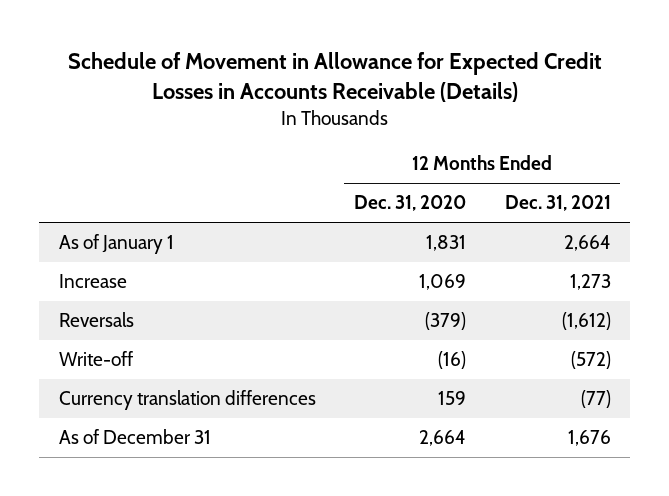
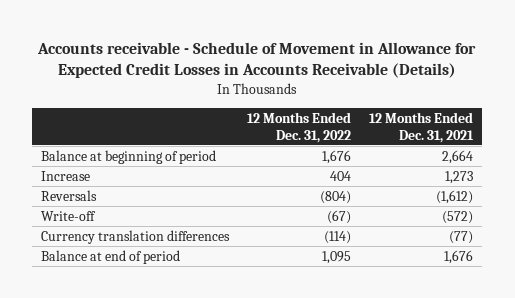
[67,52,602,103] Schedule of Movement in Allowance for Expected Credit Losses in Accounts Receivable (Details) -> [37,41,477,79] Accounts receivable - Schedule of Movement in Allowance for Expected Credit Losses in Accounts Receivable (Details)
[354,195,467,212] Dec. 31, 2020 -> none
none -> [247,111,352,143] 12 Months Ended Dec. 31, 2022
[58,234,174,255] As of January 1 -> [41,149,217,164] Balance at beginning of period
[58,429,211,445] As of December 31 -> [41,249,181,264] Balance at end of period

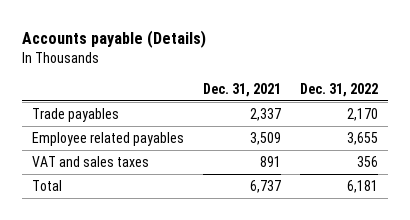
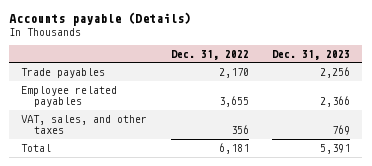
[202,82,281,97] Dec. 31, 2021 -> none
none -> [272,49,351,60] Dec. 31, 2023
[31,155,149,167] VAT and sales taxes -> [21,114,148,134] VAT, sales, and other taxes

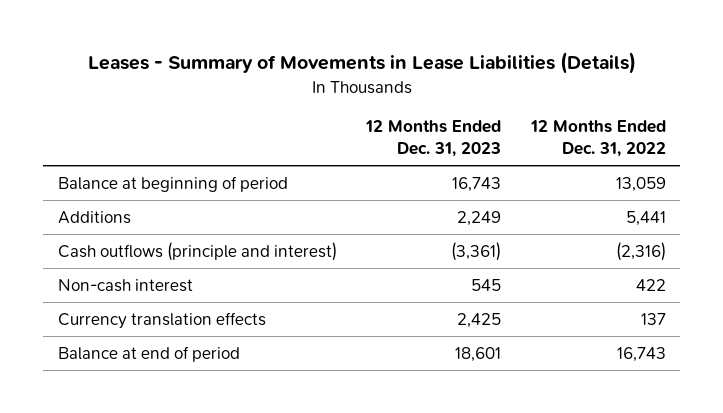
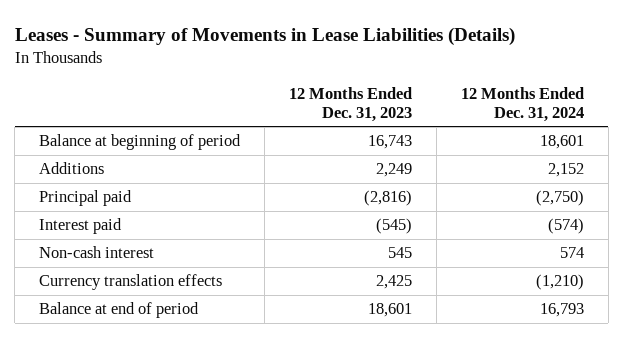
[529,120,666,158] 12 Months Ended Dec. 31, 2022 -> none
none -> [461,86,585,122] 12 Months Ended Dec. 31, 2024
[57,241,337,261] Cash outflows (principle and interest) -> none
none -> [39,190,133,207] Principal paid
none -> [39,218,123,235] Interest paid

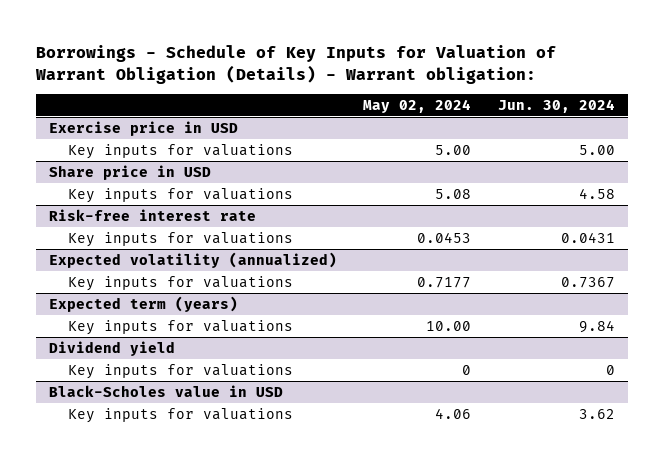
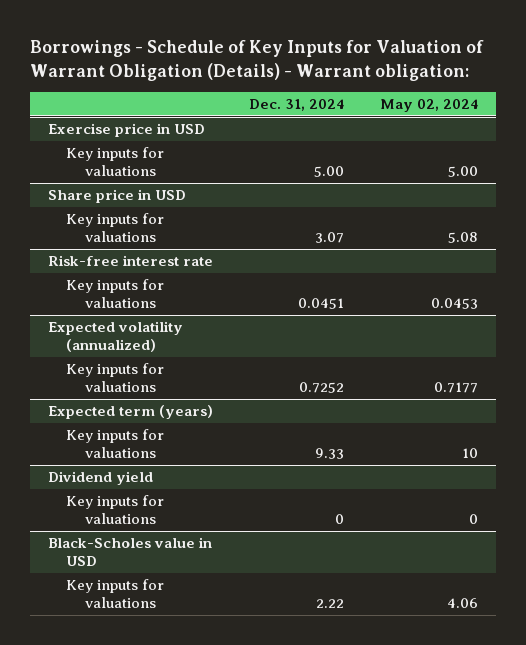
[497,98,615,113] Jun. 30, 2024 -> none
none -> [248,99,344,112] Dec. 31, 2024
[426,320,472,331] 10.00 -> [462,447,479,458] 10

